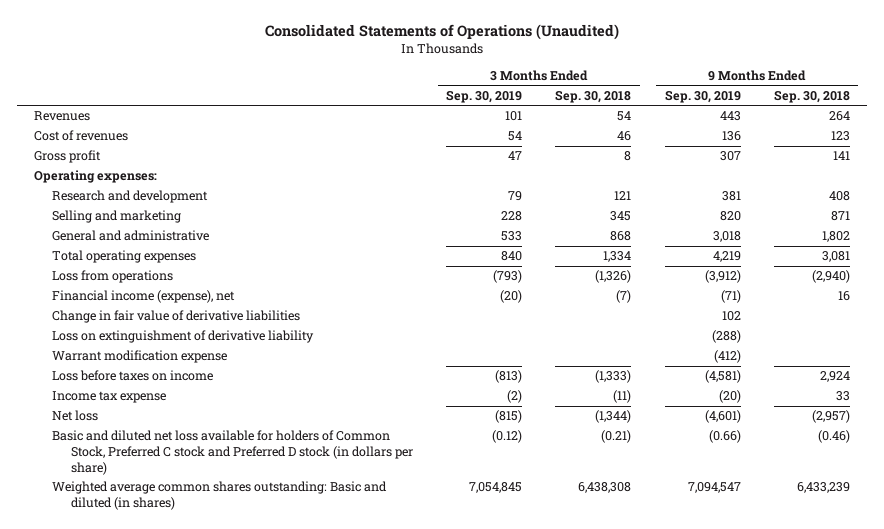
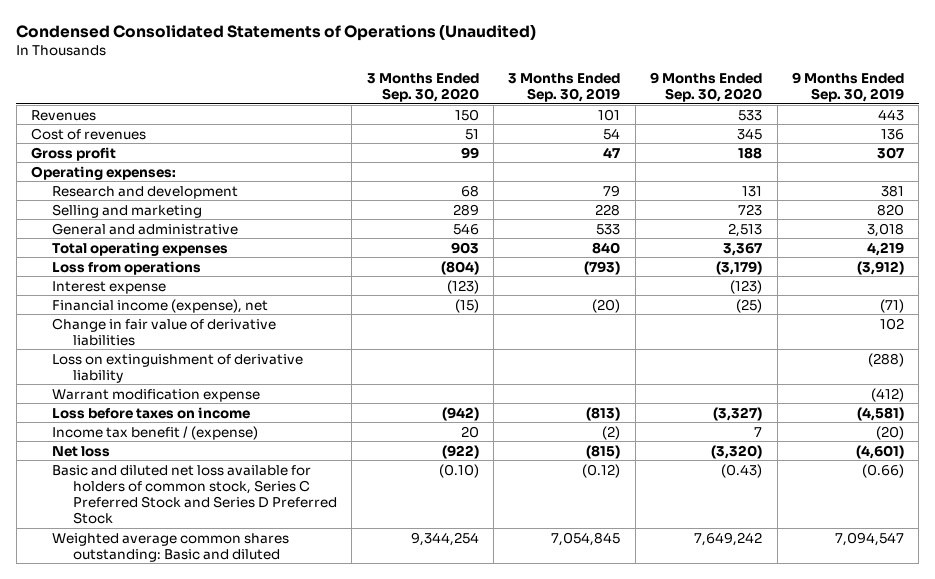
[264,24,619,41] Consolidated Statements of Operations (Unaudited) -> [16,23,537,41] Condensed Consolidated Statements of Operations (Unaudited)
[555,90,632,104] Sep. 30, 2018 -> none
[773,90,850,104] Sep. 30, 2018 -> none
none -> [366,72,479,102] 3 Months Ended Sep. 30, 2020
none -> [650,71,763,102] 9 Months Ended Sep. 30, 2020
none -> [52,280,167,294] Interest expense
[52,391,167,404] Income tax expense -> [52,425,259,440] Income tax benefit / (expense)
[52,430,413,475] Basic and diluted net loss available for holders of Common Stock, Preferred C stock and Preferred D stock (in dollars per share) -> [52,464,337,524] Basic and diluted net loss available for holders of common stock, Series C Preferred Stock and Series D Preferred Stock
[52,481,388,511] Weighted average common shares outstanding: Basic and diluted (in shares) -> [52,532,290,562] Weighted average common shares outstanding: Basic and diluted

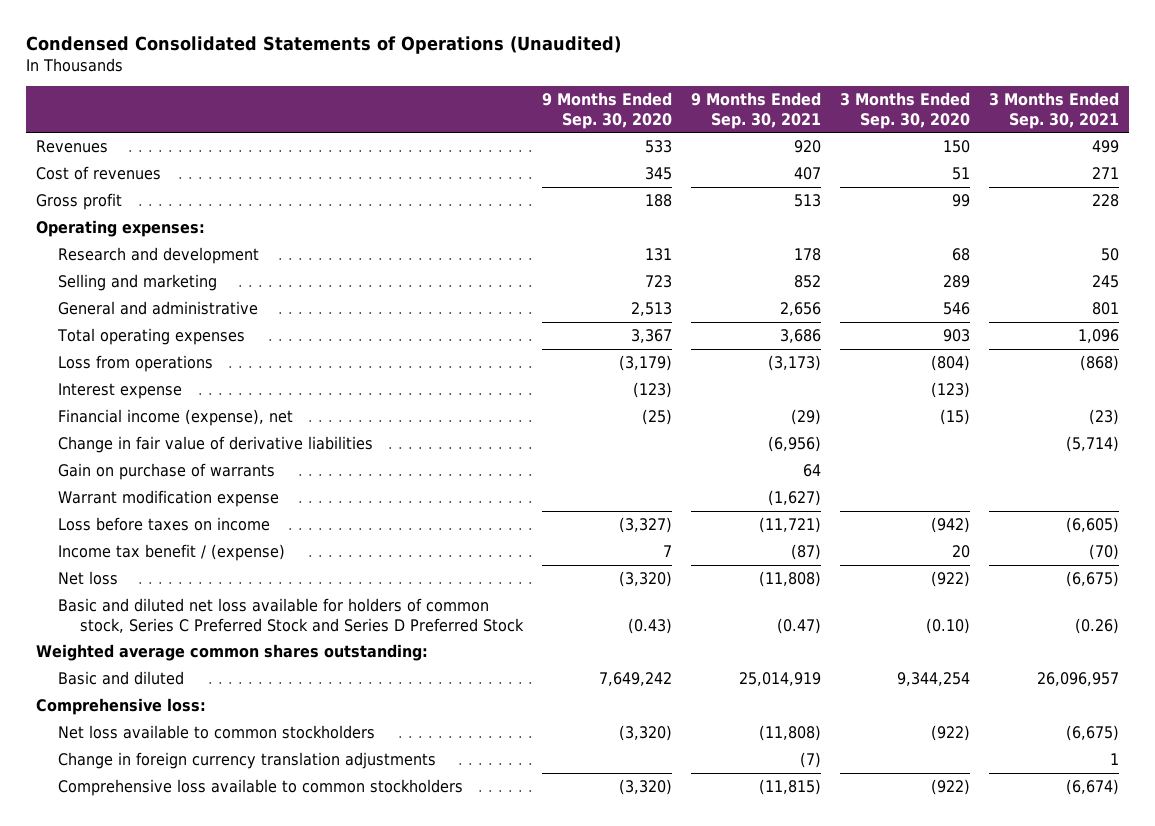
[508,72,621,102] 3 Months Ended Sep. 30, 2019 -> none
[791,71,904,102] 9 Months Ended Sep. 30, 2019 -> none
none -> [691,92,822,129] 9 Months Ended Sep. 30, 2021
none -> [989,92,1120,129] 3 Months Ended Sep. 30, 2021
[52,353,304,383] Loss on extinguishment of derivative liability -> none
none -> [57,463,275,481] Gain on purchase of warrants
none -> [35,644,428,662] Weighted average common shares outstanding:
[52,532,290,562] Weighted average common shares outstanding: Basic and diluted -> [57,671,184,686] Basic and diluted
none -> [35,698,206,716] Comprehensive loss:
none -> [57,725,375,740] Net loss available to common stockholders
none -> [57,752,436,770] Change in foreign currency translation adjustments
none -> [57,779,463,797] Comprehensive loss available to common stockholders

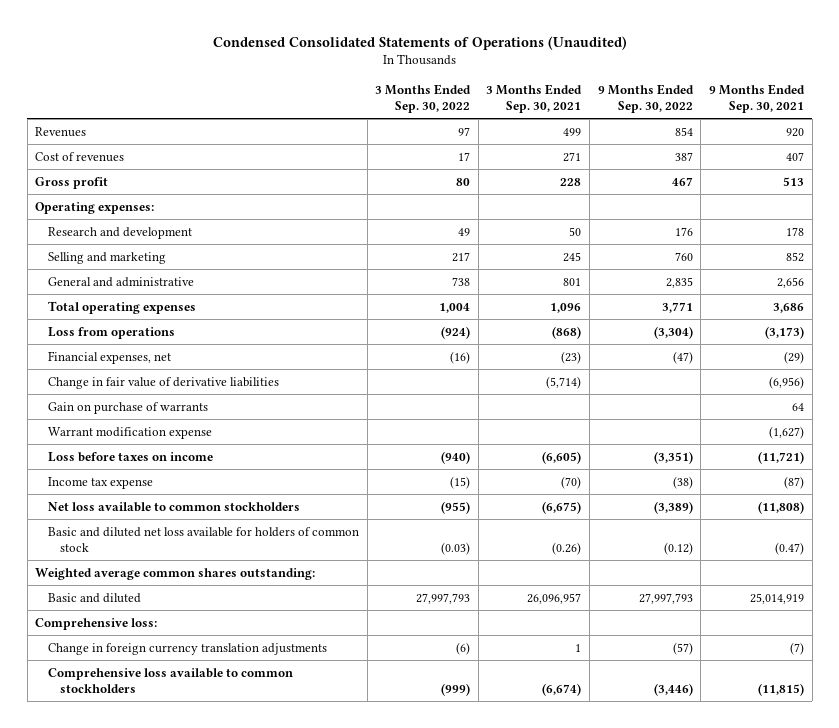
[542,92,673,129] 9 Months Ended Sep. 30, 2020 -> none
[840,92,971,129] 3 Months Ended Sep. 30, 2020 -> none
none -> [375,84,472,113] 3 Months Ended Sep. 30, 2022
none -> [597,84,694,113] 9 Months Ended Sep. 30, 2022
[57,383,182,400] Interest expense -> none
[57,409,293,427] Financial income (expense), net -> [47,350,171,364] Financial expenses, net
[57,571,118,586] Net loss -> none
[57,544,285,562] Income tax benefit / (expense) -> [47,476,153,489] Income tax expense
[57,725,375,740] Net loss available to common stockholders -> [47,501,300,512] Net loss available to common stockholders
[57,598,525,633] Basic and diluted net loss available for holders of common stock, Series C Preferred Stock and Series D Preferred Stock -> [47,526,359,552] Basic and diluted net loss available for holders of common stock

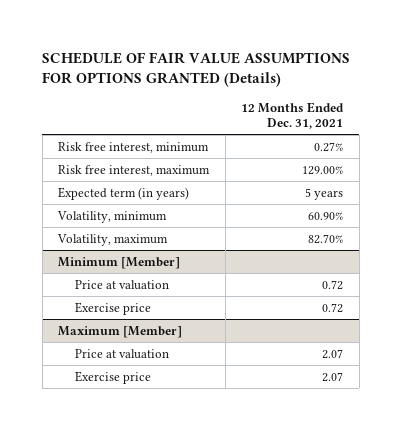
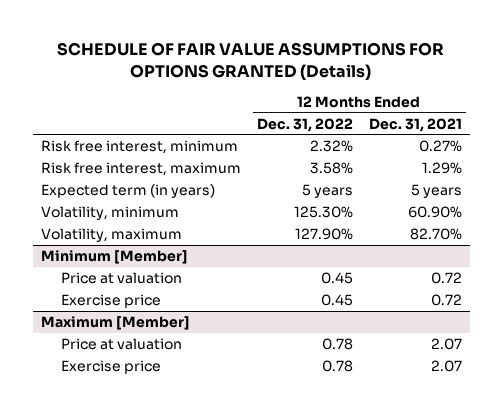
none -> [256,117,353,132] Dec. 31, 2022
[302,165,344,175] 129.00% -> [421,161,462,174] 1.29%

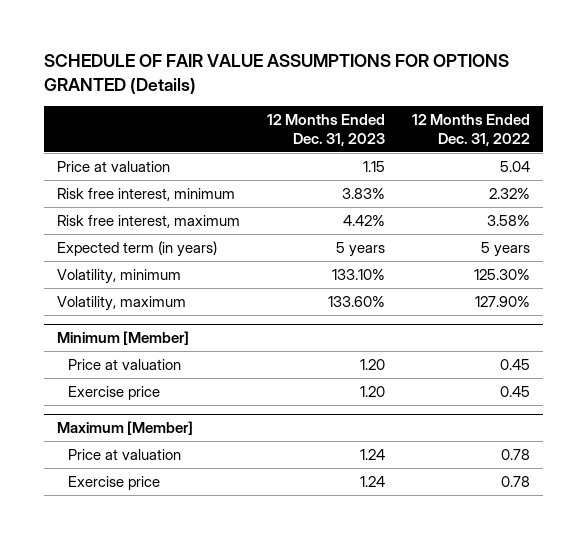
[368,117,462,132] Dec. 31, 2021 -> none
none -> [266,114,385,146] 12 Months Ended Dec. 31, 2023
none -> [56,161,170,173] Price at valuation

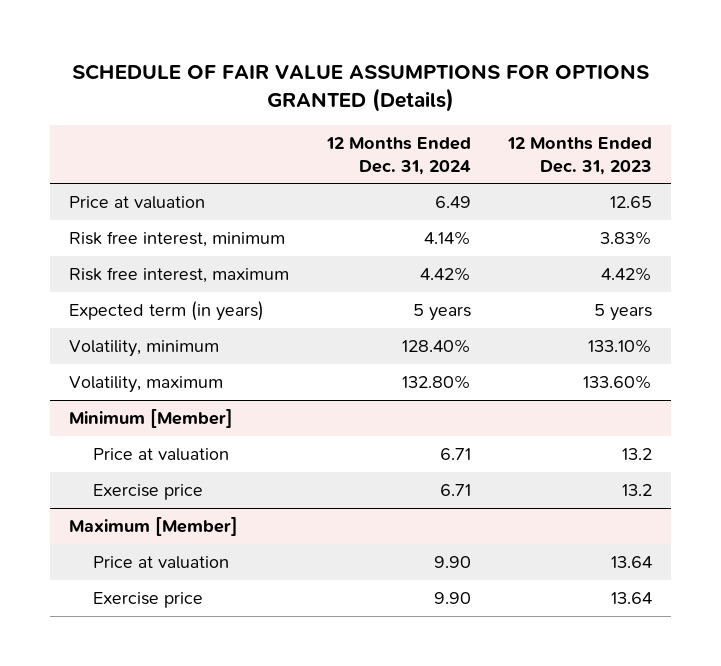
[411,114,530,146] 12 Months Ended Dec. 31, 2022 -> none
none -> [325,137,471,175] 12 Months Ended Dec. 31, 2024
[362,161,385,173] 1.15 -> [609,196,652,209] 12.65
[359,359,385,371] 1.20 -> [621,448,652,461] 13.2
[359,386,385,398] 1.20 -> [621,484,652,497] 13.2
[359,449,385,461] 1.24 -> [610,556,652,569] 13.64
[359,476,385,488] 1.24 -> [610,592,652,605] 13.64

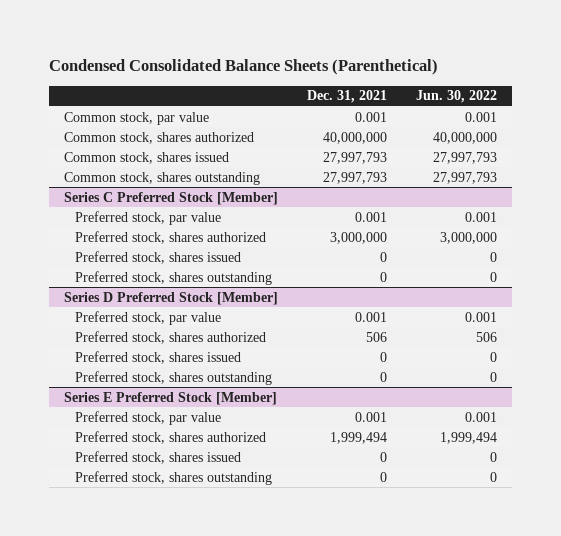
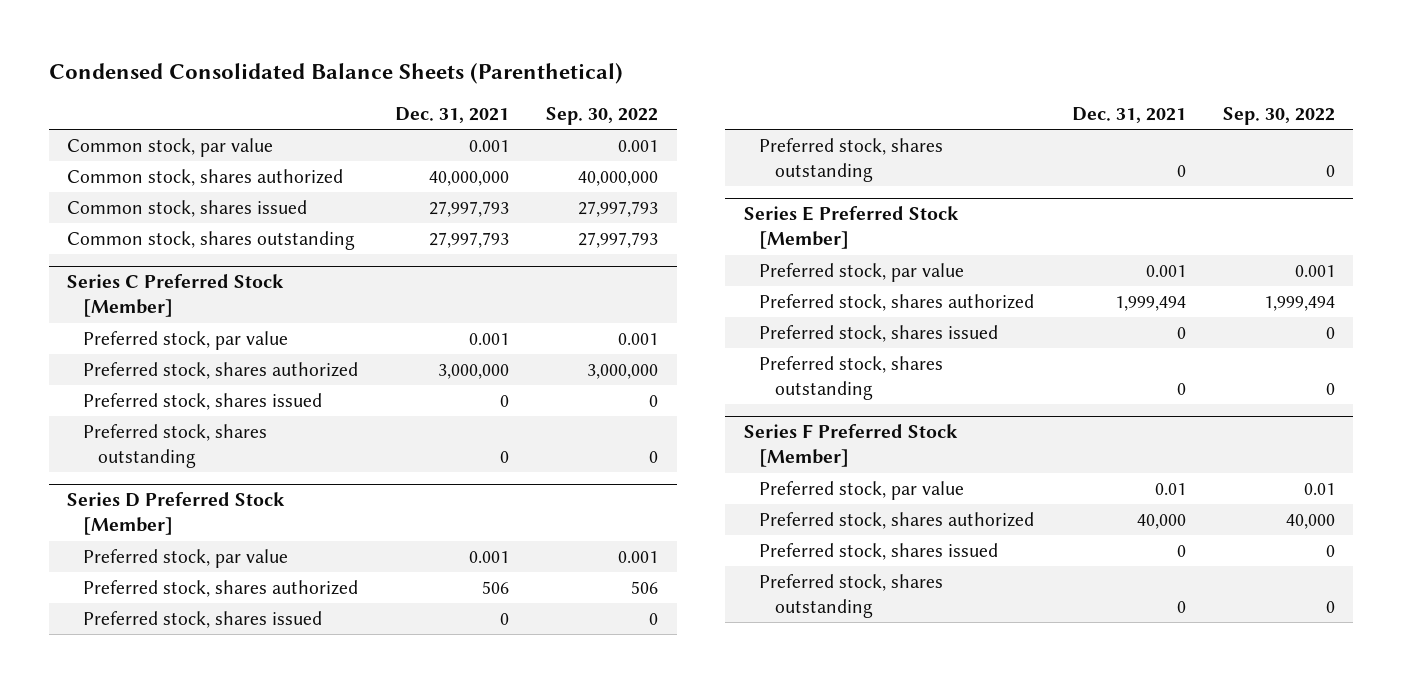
[416,90,498,104] Jun. 30, 2022 -> none
none -> [546,106,659,125] Sep. 30, 2022
none -> [743,424,958,468] Series F Preferred Stock [Member]
none -> [759,480,965,500] Preferred stock, par value
none -> [759,511,1035,529] Preferred stock, shares authorized
none -> [759,542,999,560] Preferred stock, shares issued
none -> [759,573,944,618] Preferred stock, shares outstanding

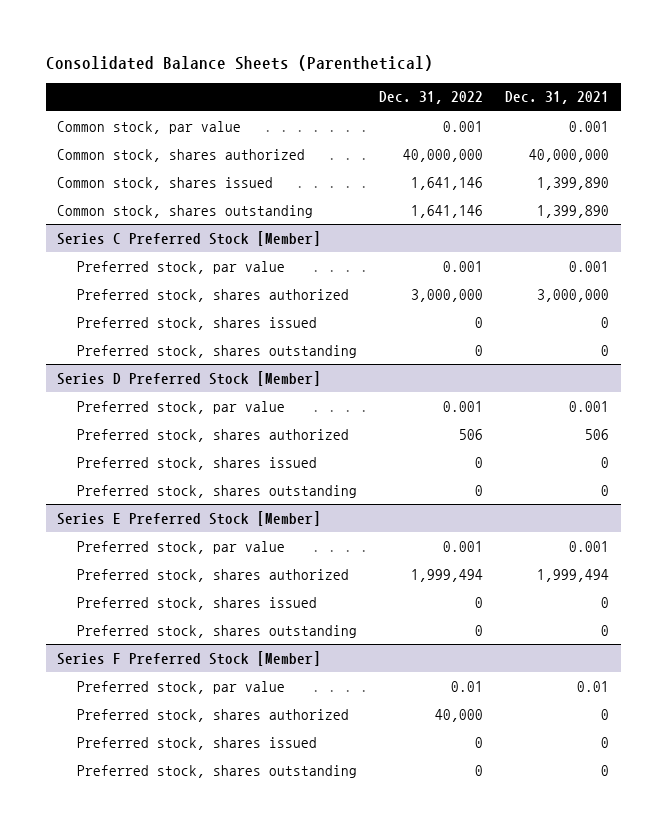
[48,62,623,84] Condensed Consolidated Balance Sheets (Parenthetical) -> [45,55,433,72] Consolidated Balance Sheets (Parenthetical)
[546,106,659,125] Sep. 30, 2022 -> none
none -> [379,91,484,105] Dec. 31, 2022
[429,200,510,217] 27,997,793 -> [537,176,610,190] 1,399,890
[429,231,510,248] 27,997,793 -> [537,204,610,218] 1,399,890
[1136,513,1186,529] 40,000 -> [601,708,610,720] 0

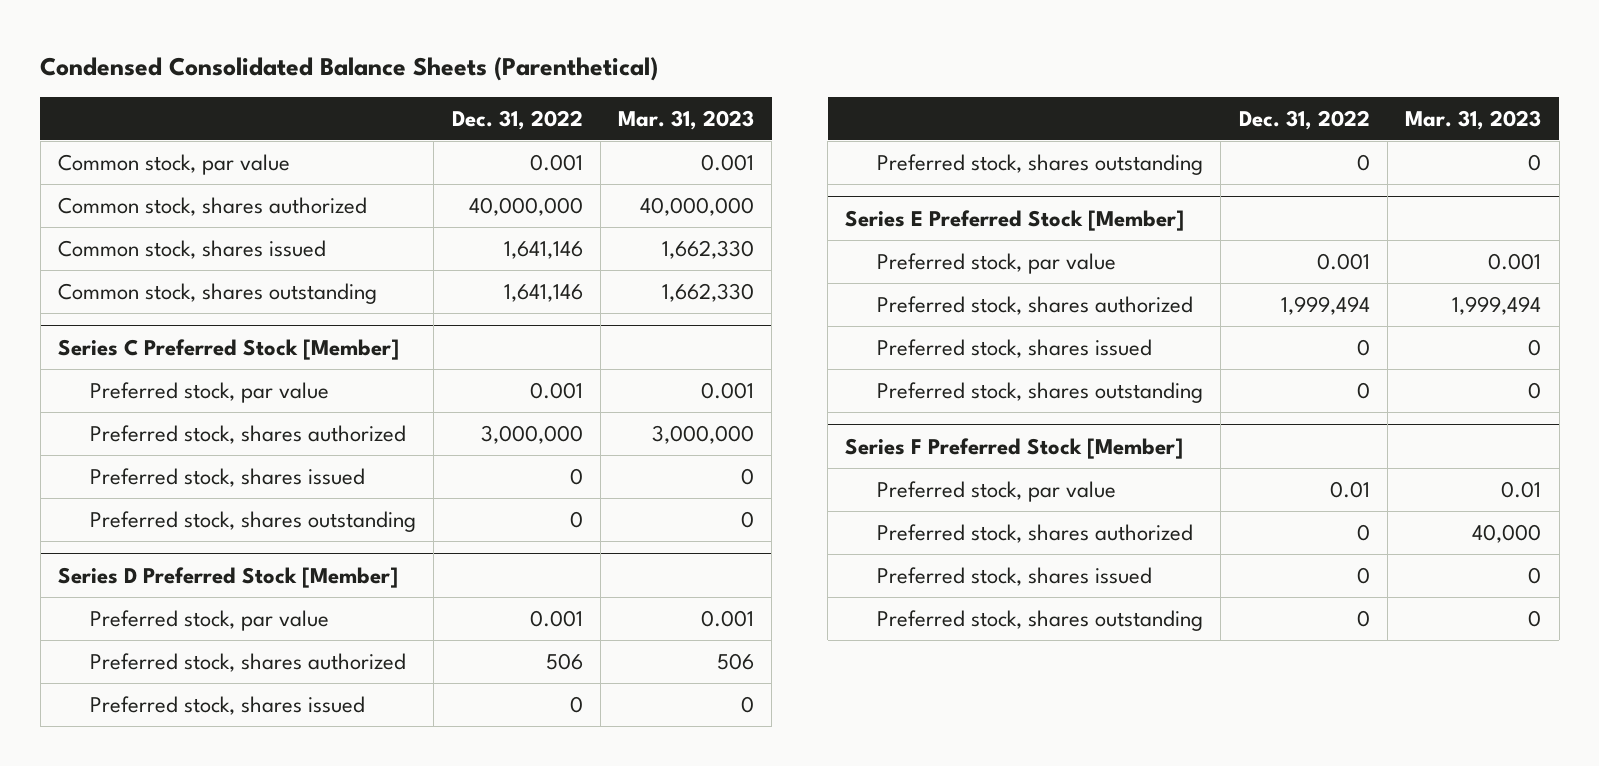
[45,55,433,72] Consolidated Balance Sheets (Parenthetical) -> [40,56,659,81] Condensed Consolidated Balance Sheets (Parenthetical)
[505,91,610,105] Dec. 31, 2021 -> none
none -> [618,109,755,130] Mar. 31, 2023
[435,708,484,722] 40,000 -> [1356,523,1370,541] 0

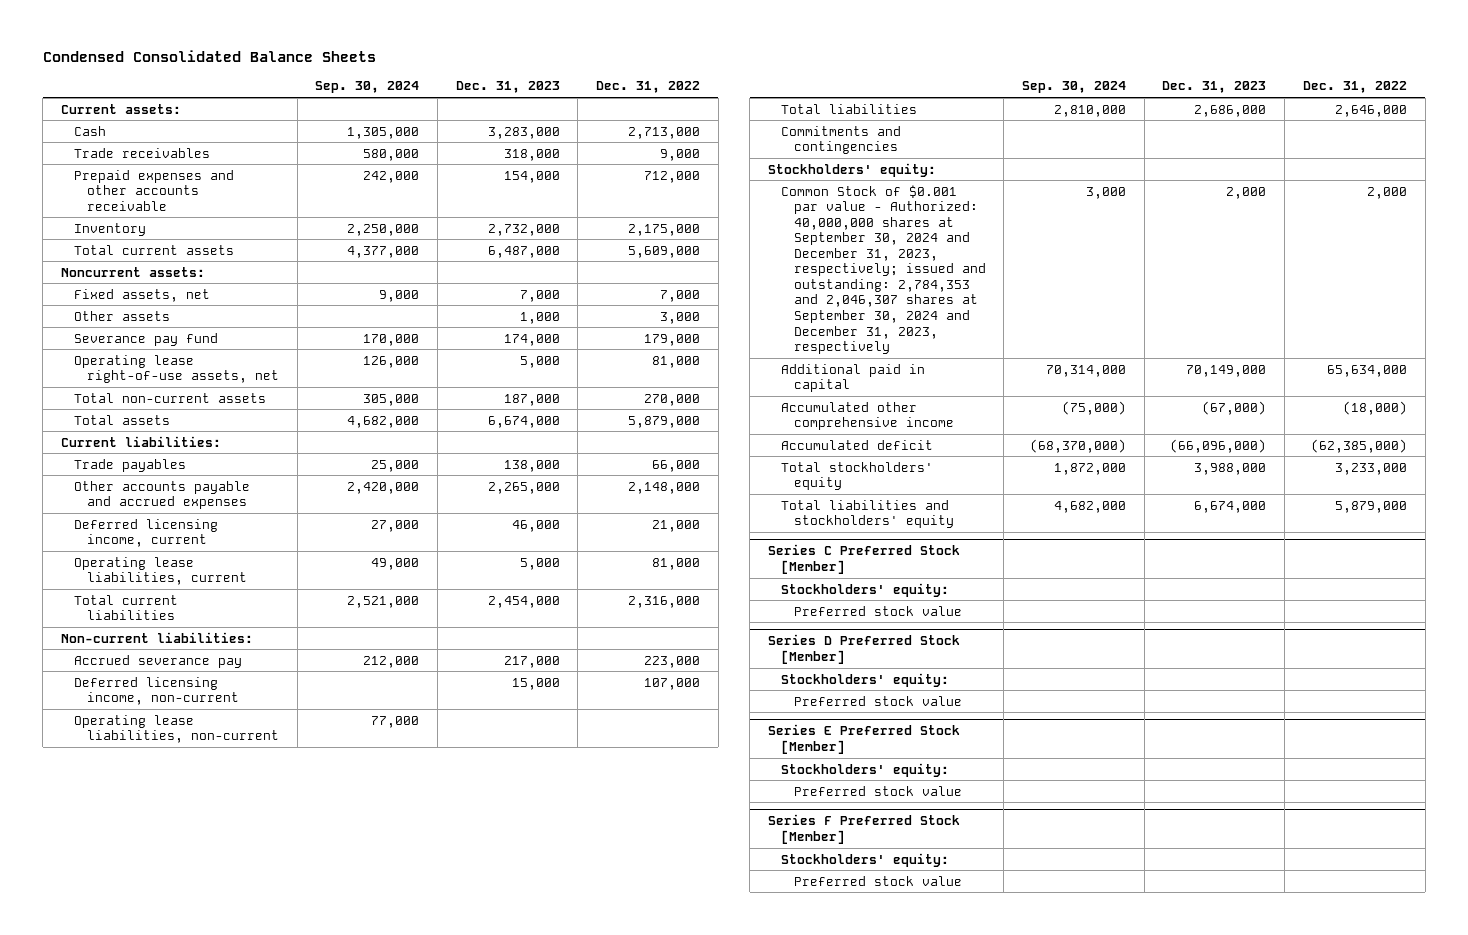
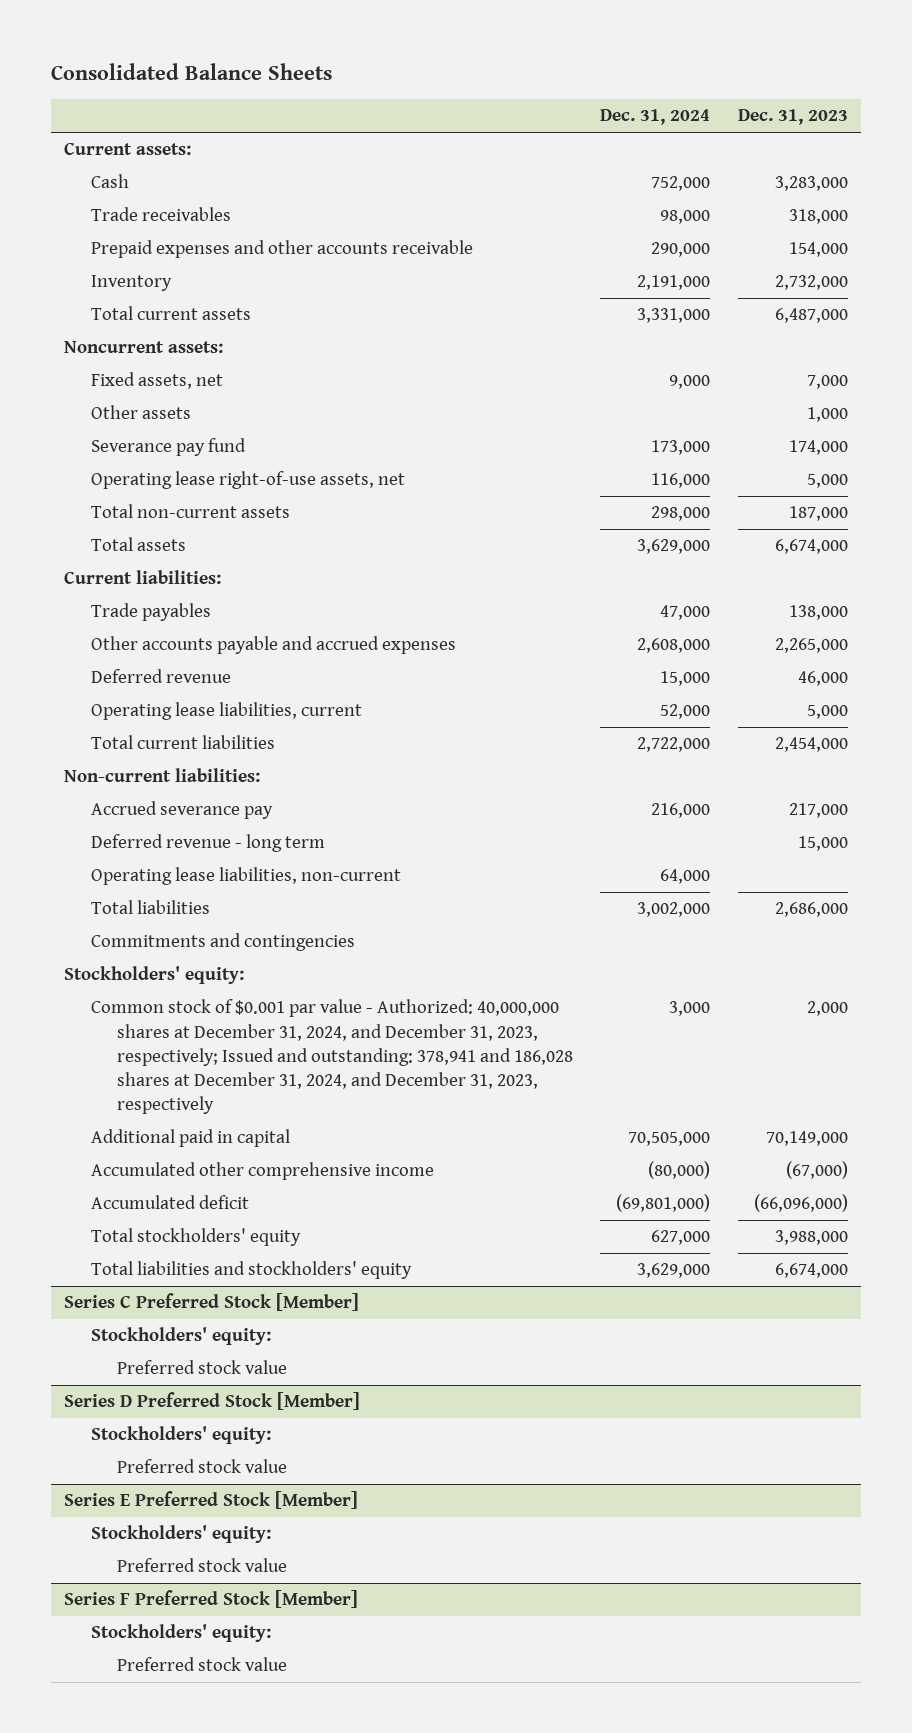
[42,50,376,63] Condensed Consolidated Balance Sheets -> [50,63,332,81] Consolidated Balance Sheets
[315,81,420,94] Sep. 30, 2024 -> none
[596,81,701,94] Dec. 31, 2022 -> none
none -> [600,109,711,126] Dec. 31, 2024
[73,518,218,548] Deferred licensing income, current -> none
none -> [90,669,231,684] Deferred revenue
[73,676,239,706] Deferred licensing income, non-current -> [90,834,325,853] Deferred revenue - long term
[780,184,986,355] Common Stock of $0.001 par value - Authorized: 40,000,000 shares at September 30, 2024 and December 31, 2023, respectively; issued and outstanding: 2,784,353 and 2,046,307 shares at September 30, 2024 and December 31, 2023, respectively -> [90,999,573,1115] Common stock of $0.001 par value - Authorized: 40,000,000 shares at December 31, 2024, and December 31, 2023, respectively; Issued and outstanding: 378,941 and 186,028 shares at December 31, 2024, and December 31, 2023, respectively

